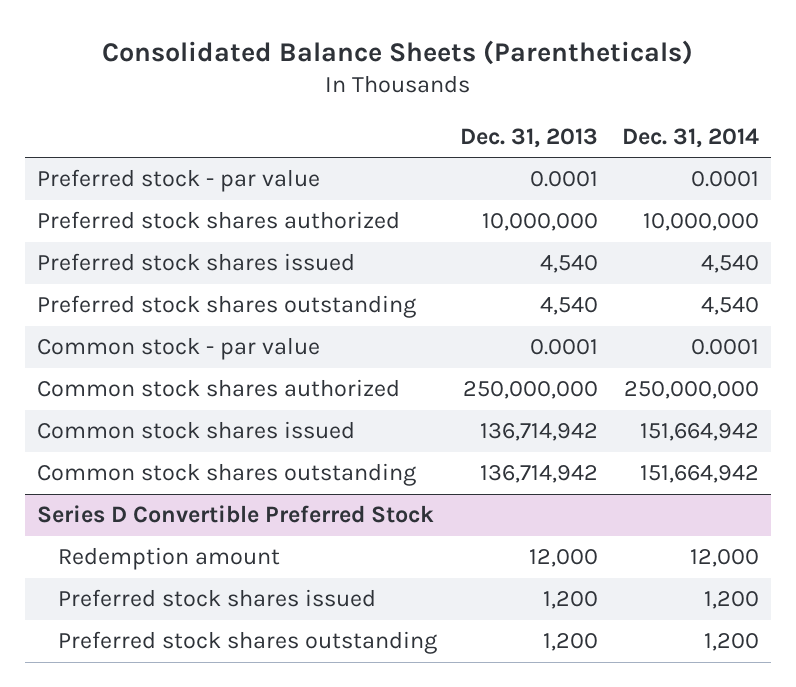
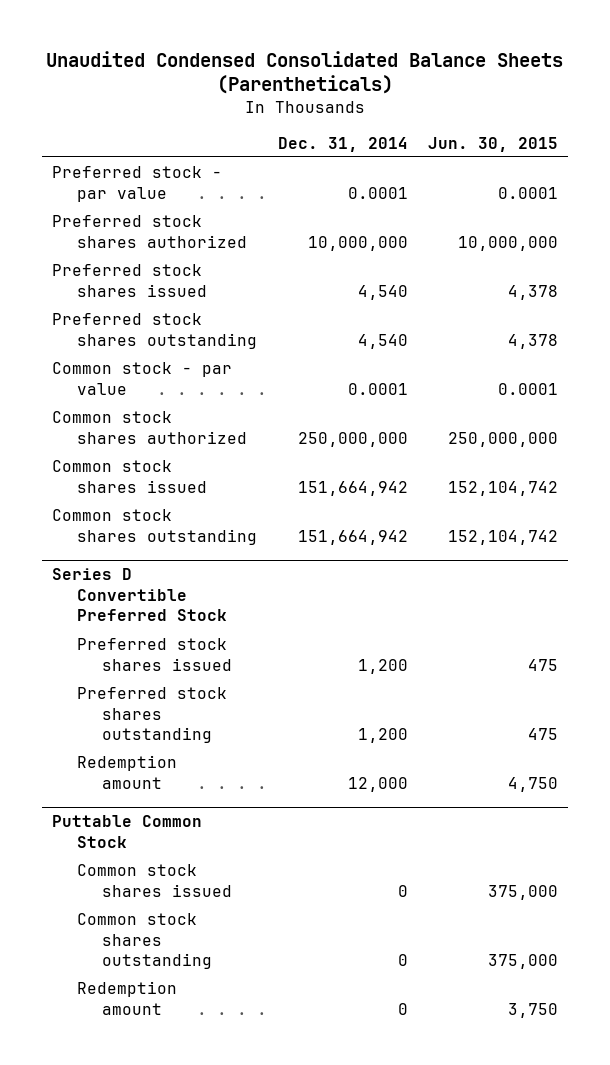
[101,39,693,65] Consolidated Balance Sheets (Parentheticals) -> [46,50,564,95] Unaudited Condensed Consolidated Balance Sheets (Parentheticals)
[460,127,599,148] Dec. 31, 2013 -> none
none -> [428,136,559,152] Jun. 30, 2015
[57,547,280,571] Redemption amount -> [77,754,178,789] Redemption amount
none -> [52,815,203,848] Puttable Common Stock
none -> [77,863,233,897] Common stock shares issued
none -> [77,912,213,970] Common stock shares outstanding
none -> [77,980,178,1015] Redemption amount

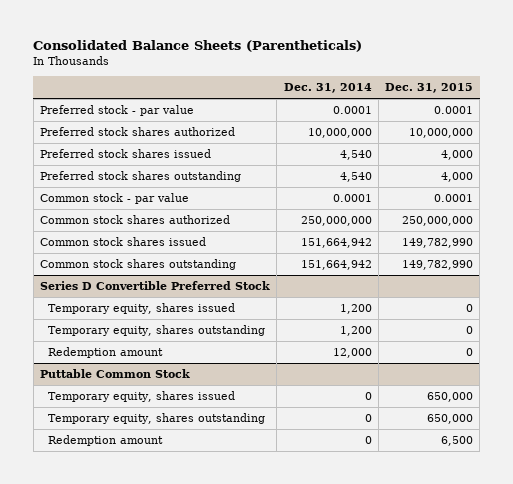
[46,50,564,95] Unaudited Condensed Consolidated Balance Sheets (Parentheticals) -> [33,40,363,53] Consolidated Balance Sheets (Parentheticals)
[428,136,559,152] Jun. 30, 2015 -> none
none -> [385,83,474,94] Dec. 31, 2015
[77,637,233,671] Preferred stock shares issued -> none
[77,686,228,744] Preferred stock shares outstanding -> none
none -> [48,302,236,314] Temporary equity, shares issued
none -> [48,324,266,336] Temporary equity, shares outstanding
[77,863,233,897] Common stock shares issued -> none
[77,912,213,970] Common stock shares outstanding -> none
none -> [48,390,236,402] Temporary equity, shares issued
none -> [48,412,266,424] Temporary equity, shares outstanding

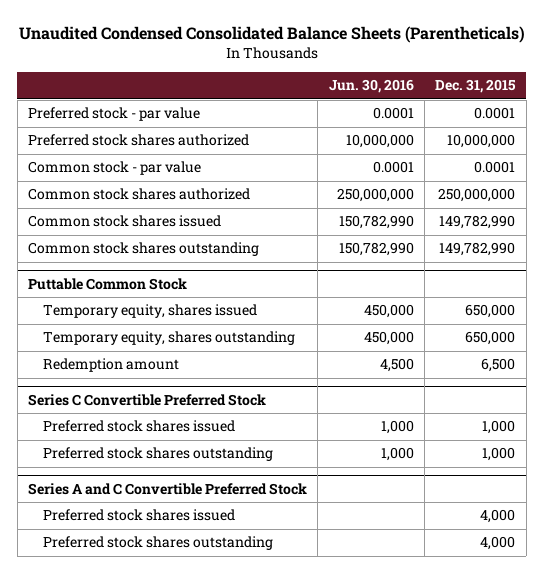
[33,40,363,53] Consolidated Balance Sheets (Parentheticals) -> [18,26,525,44] Unaudited Condensed Consolidated Balance Sheets (Parentheticals)
[283,83,372,94] Dec. 31, 2014 -> none
none -> [328,79,414,94] Jun. 30, 2016
[40,148,212,158] Preferred stock shares issued -> none
[40,170,242,182] Preferred stock shares outstanding -> none
[40,280,271,290] Series D Convertible Preferred Stock -> none
[48,302,236,314] Temporary equity, shares issued -> none
[48,324,266,336] Temporary equity, shares outstanding -> none
[48,346,164,358] Redemption amount -> none
none -> [28,393,267,406] Series C Convertible Preferred Stock
none -> [43,420,236,433] Preferred stock shares issued
none -> [43,447,274,462] Preferred stock shares outstanding
none -> [28,482,308,495] Series A and C Convertible Preferred Stock
none -> [43,509,236,522] Preferred stock shares issued
none -> [43,536,274,551] Preferred stock shares outstanding

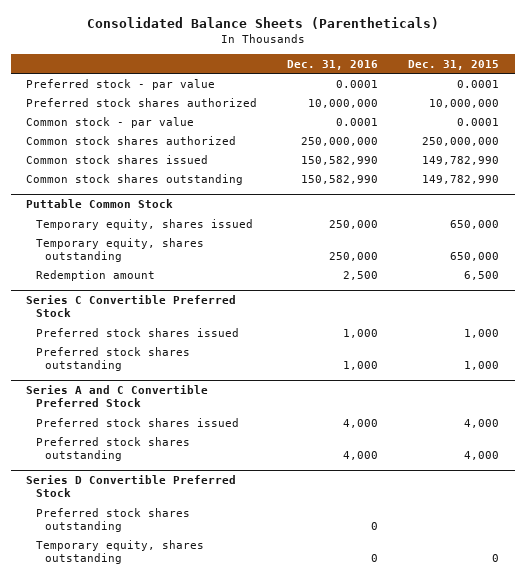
[18,26,525,44] Unaudited Condensed Consolidated Balance Sheets (Parentheticals) -> [86,17,439,30] Consolidated Balance Sheets (Parentheticals)
[328,79,414,94] Jun. 30, 2016 -> none
none -> [287,59,379,70] Dec. 31, 2016
none -> [25,475,236,498] Series D Convertible Preferred Stock
none -> [35,507,190,532] Preferred stock shares outstanding
none -> [35,539,204,564] Temporary equity, shares outstanding

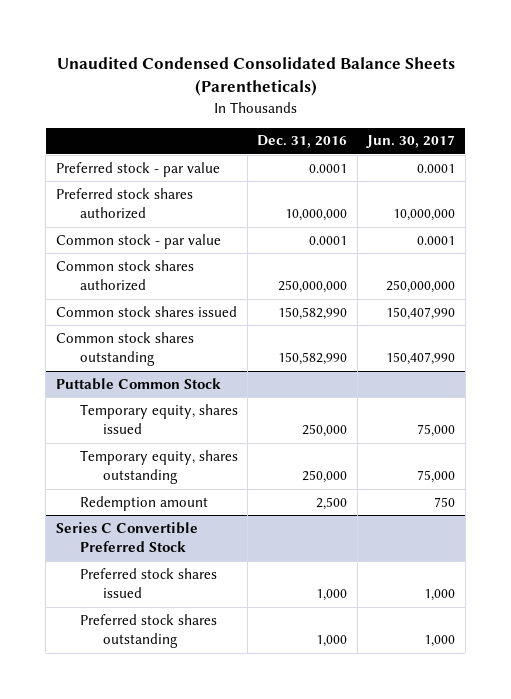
[86,17,439,30] Consolidated Balance Sheets (Parentheticals) -> [56,57,455,97] Unaudited Condensed Consolidated Balance Sheets (Parentheticals)
[408,59,500,70] Dec. 31, 2015 -> none
none -> [366,135,456,149] Jun. 30, 2017
[25,385,208,408] Series A and C Convertible Preferred Stock -> none
[35,417,239,427] Preferred stock shares issued -> none
[35,436,190,461] Preferred stock shares outstanding -> none
[25,475,236,498] Series D Convertible Preferred Stock -> none
[35,507,190,532] Preferred stock shares outstanding -> none
[35,539,204,564] Temporary equity, shares outstanding -> none

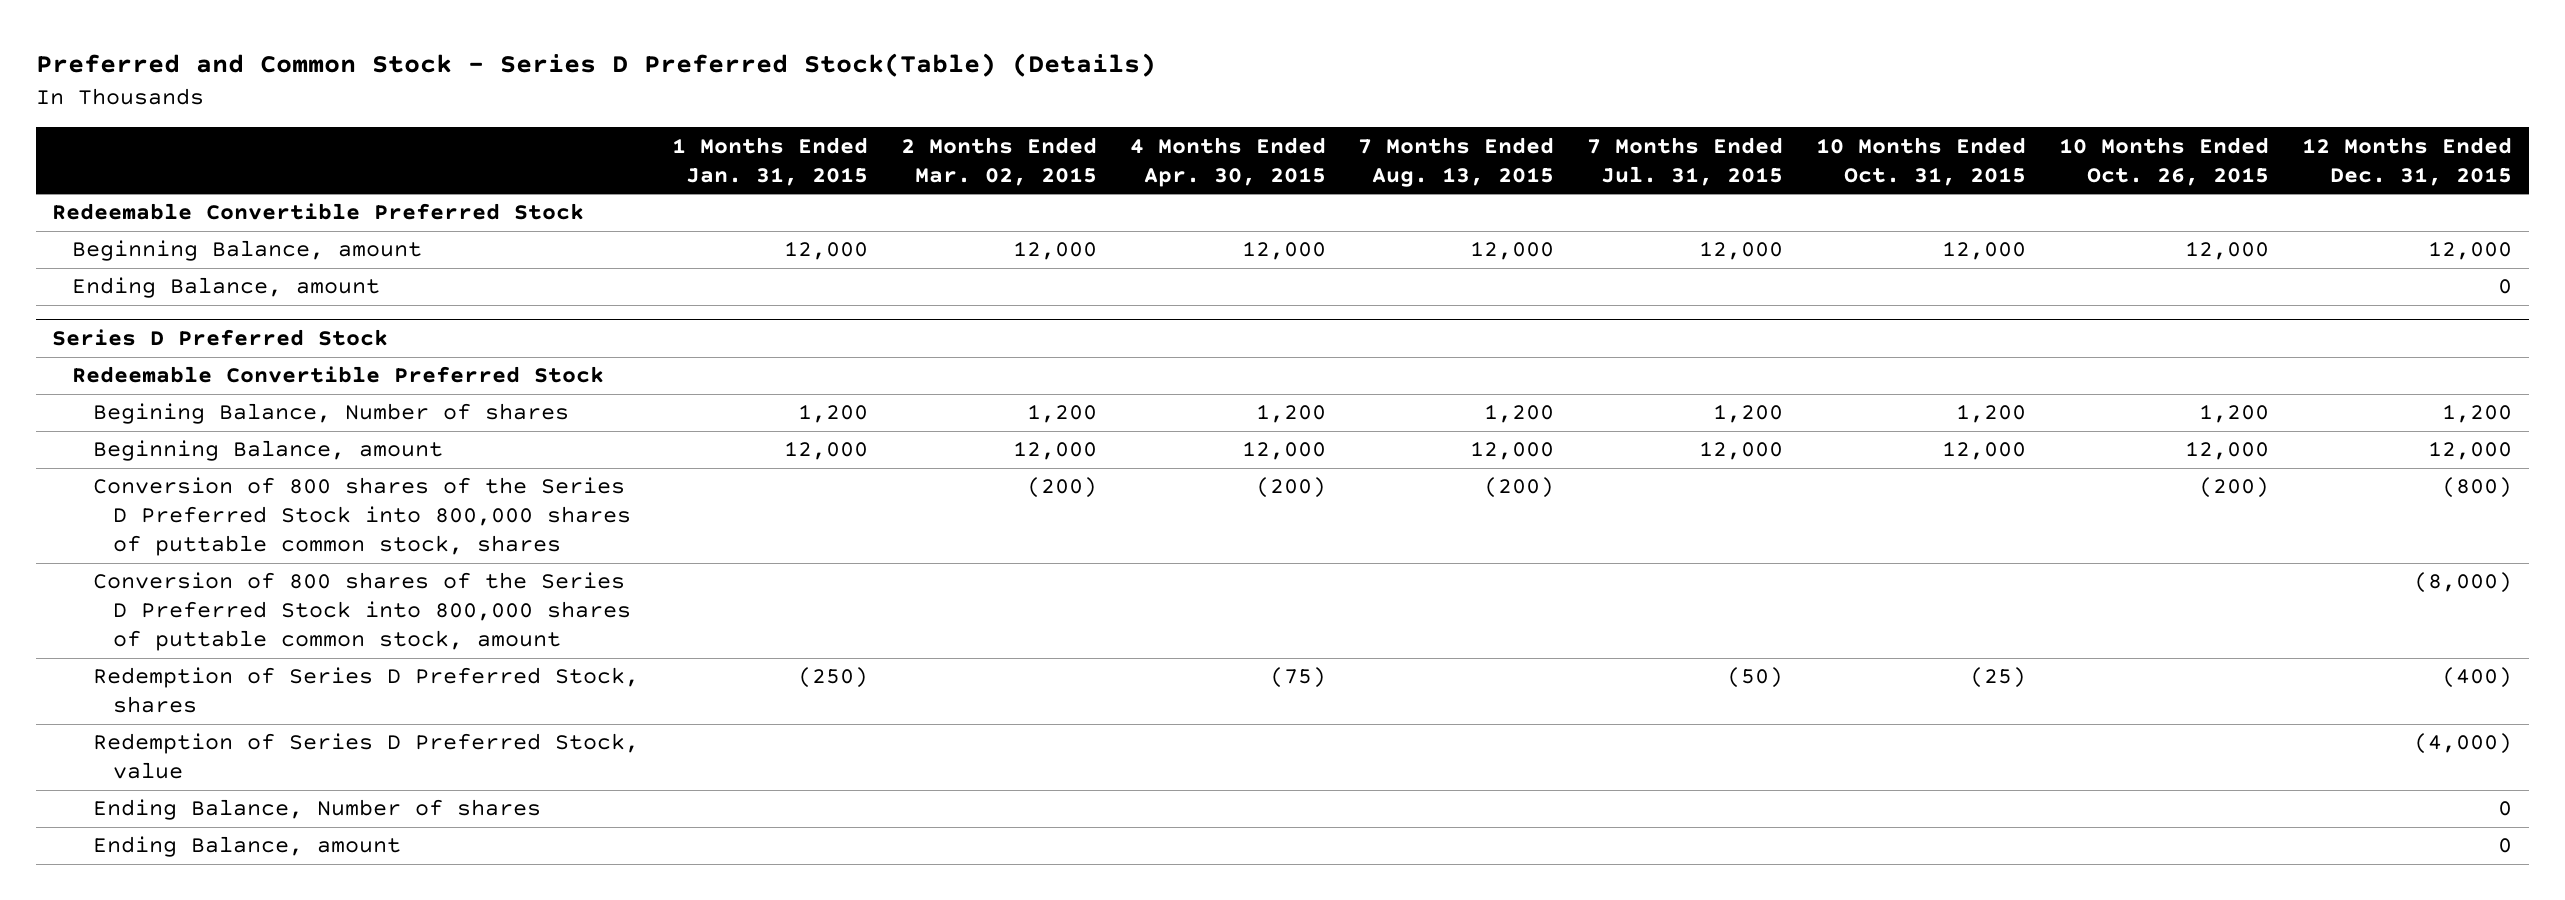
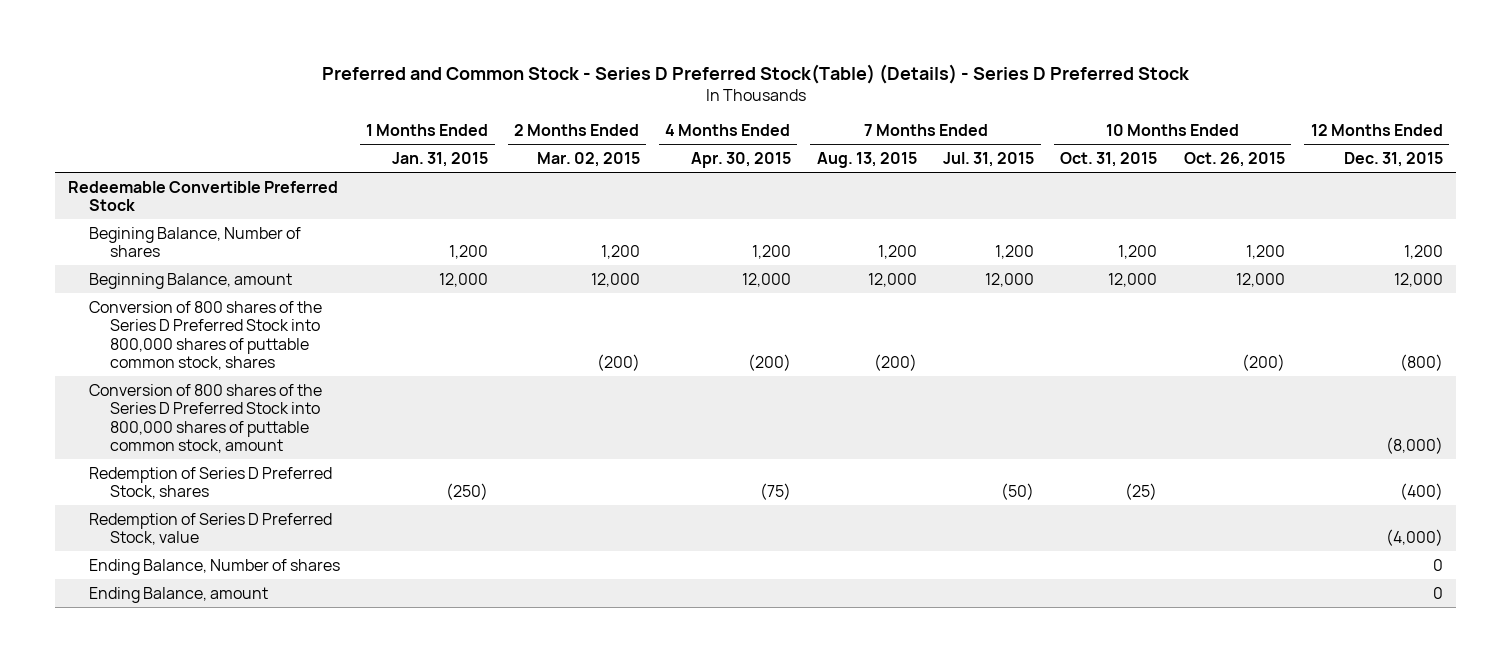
[35,53,1156,78] Preferred and Common Stock - Series D Preferred Stock(Table) (Details) -> [321,63,1190,84] Preferred and Common Stock - Series D Preferred Stock(Table) (Details) - Series D Preferred Stock
[72,240,423,262] Beginning Balance, amount -> none
[72,277,381,299] Ending Balance, amount -> none
[52,328,389,346] Series D Preferred Stock -> none
[72,366,605,384] Redeemable Convertible Preferred Stock -> none

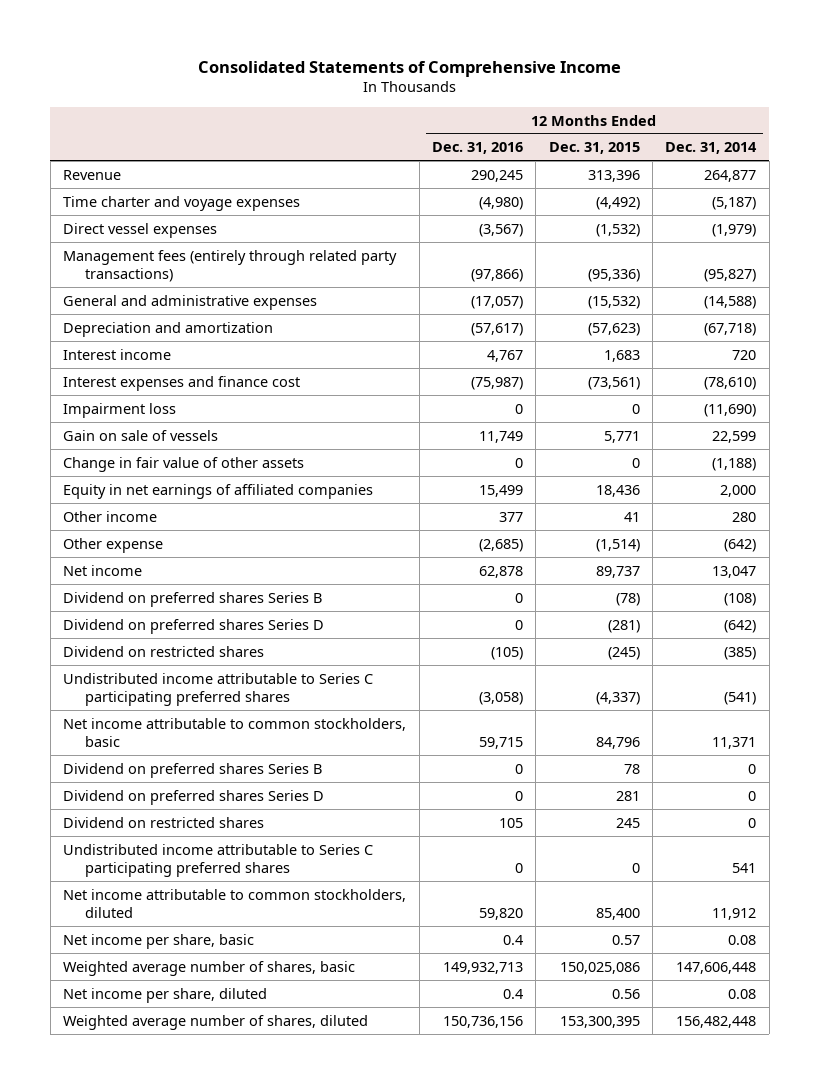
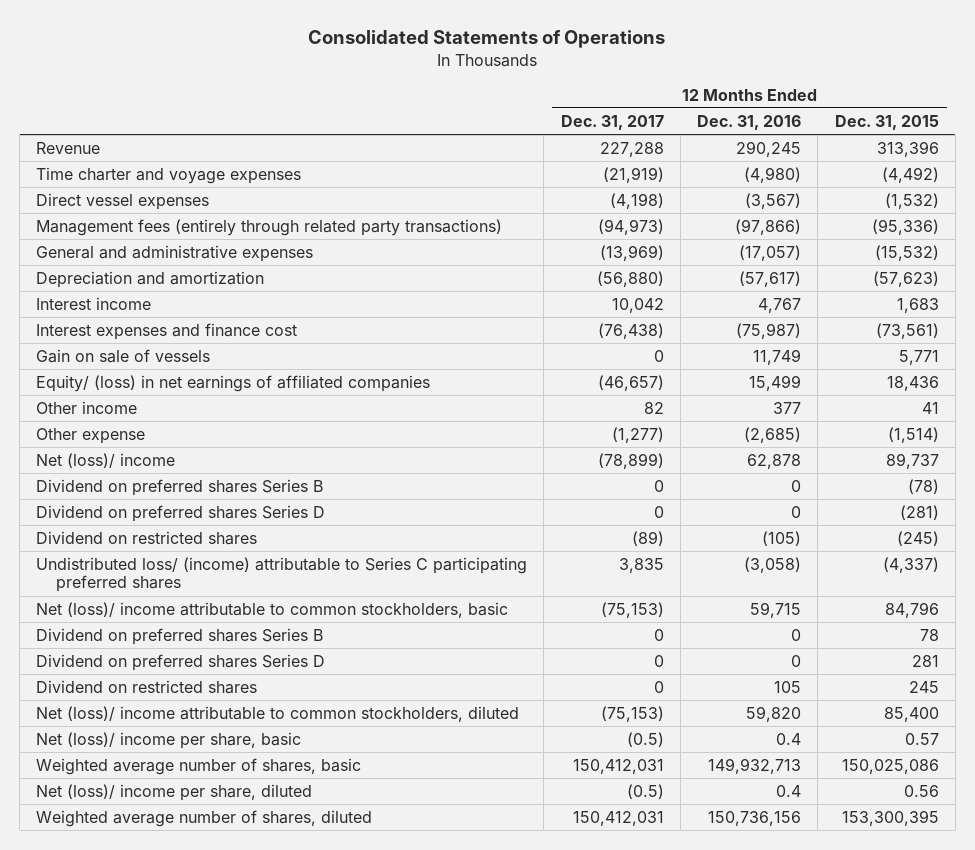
[197,60,621,77] Consolidated Statements of Comprehensive Income -> [308,30,666,49] Consolidated Statements of Operations
[665,142,758,155] Dec. 31, 2014 -> none
none -> [560,114,664,130] Dec. 31, 2017
[63,402,177,418] Impairment loss -> none
[63,456,305,472] Change in fair value of other assets -> none
[63,483,374,499] Equity in net earnings of affiliated companies -> [36,374,431,392] Equity/ (loss) in net earnings of affiliated companies
[63,564,143,576] Net income -> [36,452,176,468] Net (loss)/ income
[63,672,374,706] Undistributed income attributable to Series C participating preferred shares -> [36,556,528,593] Undistributed loss/ (income) attributable to Series C participating preferred shares
[63,717,407,747] Net income attributable to common stockholders, basic -> [36,601,509,618] Net (loss)/ income attributable to common stockholders, basic
[63,843,374,877] Undistributed income attributable to Series C participating preferred shares -> none
[63,888,407,918] Net income attributable to common stockholders, diluted -> [36,705,520,722] Net (loss)/ income attributable to common stockholders, diluted
[63,933,255,949] Net income per share, basic -> [36,731,302,749] Net (loss)/ income per share, basic
[63,987,268,1003] Net income per share, diluted -> [36,783,313,801] Net (loss)/ income per share, diluted

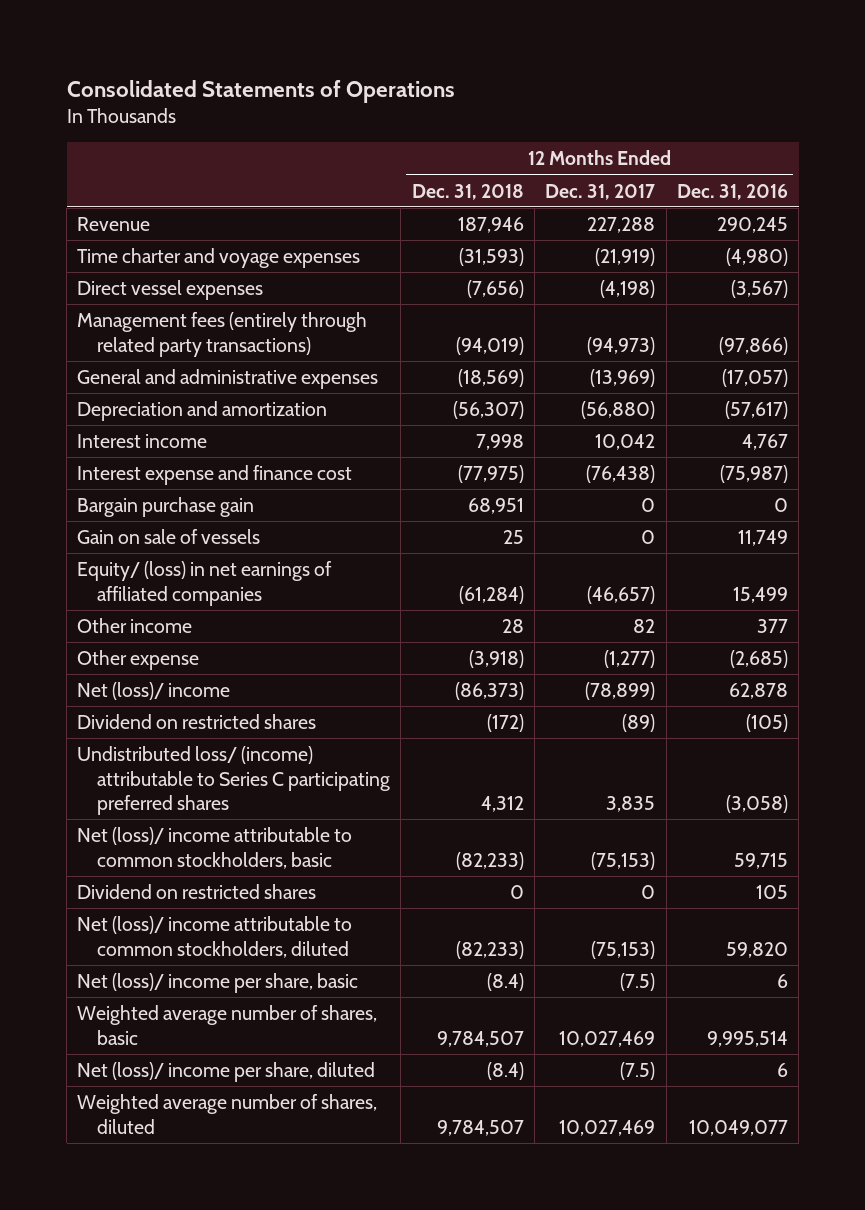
[834,114,939,130] Dec. 31, 2015 -> none
none -> [411,183,524,200] Dec. 31, 2018
[36,322,298,340] Interest expenses and finance cost -> [77,464,353,485] Interest expense and finance cost
none -> [77,496,255,517] Bargain purchase gain
[36,478,324,496] Dividend on preferred shares Series B -> none
[36,504,326,522] Dividend on preferred shares Series D -> none
[36,627,324,645] Dividend on preferred shares Series B -> none
[36,653,326,671] Dividend on preferred shares Series D -> none
[626,731,664,747] (0.5) -> [620,972,656,991] (7.5)
[776,732,802,745] 0.4 -> [776,973,788,988] 6
[572,758,664,774] 150,412,031 -> [559,1030,656,1047] 10,027,469
[708,757,802,774] 149,932,713 -> [706,1030,788,1047] 9,995,514
[626,783,664,799] (0.5) -> [620,1061,656,1080] (7.5)
[776,784,802,797] 0.4 -> [776,1062,788,1077] 6
[572,810,664,826] 150,412,031 -> [559,1119,656,1136] 10,027,469
[708,810,802,826] 150,736,156 -> [688,1119,788,1136] 10,049,077

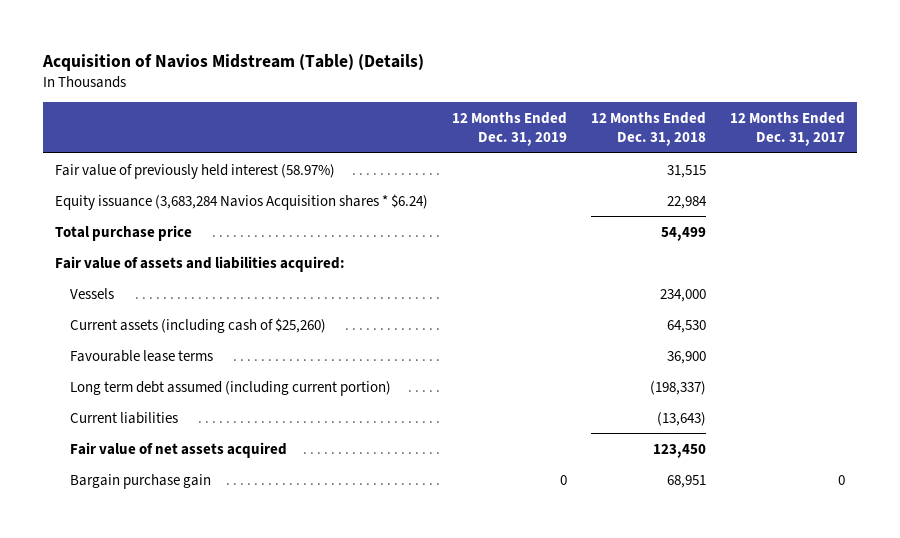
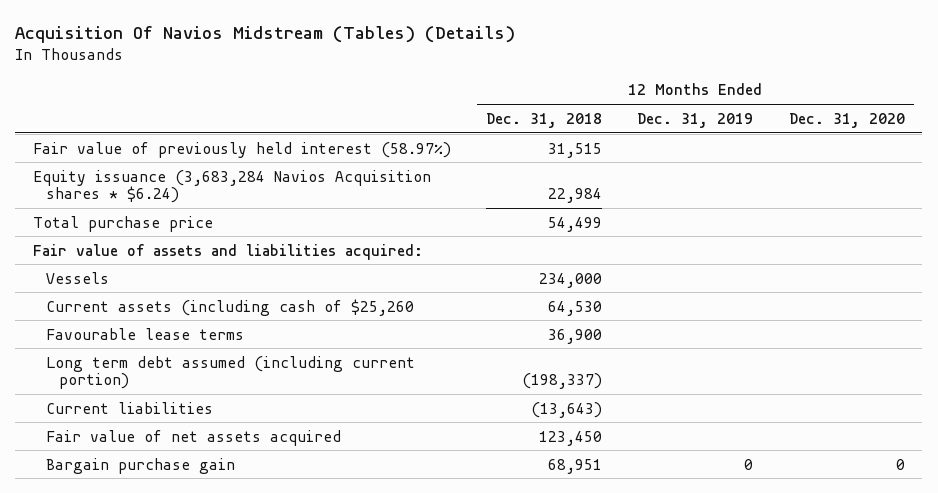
[42,53,425,71] Acquisition of Navios Midstream (Table) (Details) -> [15,26,516,44] Acquisition Of Navios Midstream (Tables) (Details)
[729,111,845,147] 12 Months Ended Dec. 31, 2017 -> none
none -> [788,112,905,128] Dec. 31, 2020
[69,317,326,333] Current assets (including cash of $25,260) -> [45,298,414,316] Current assets (including cash of $25,260

